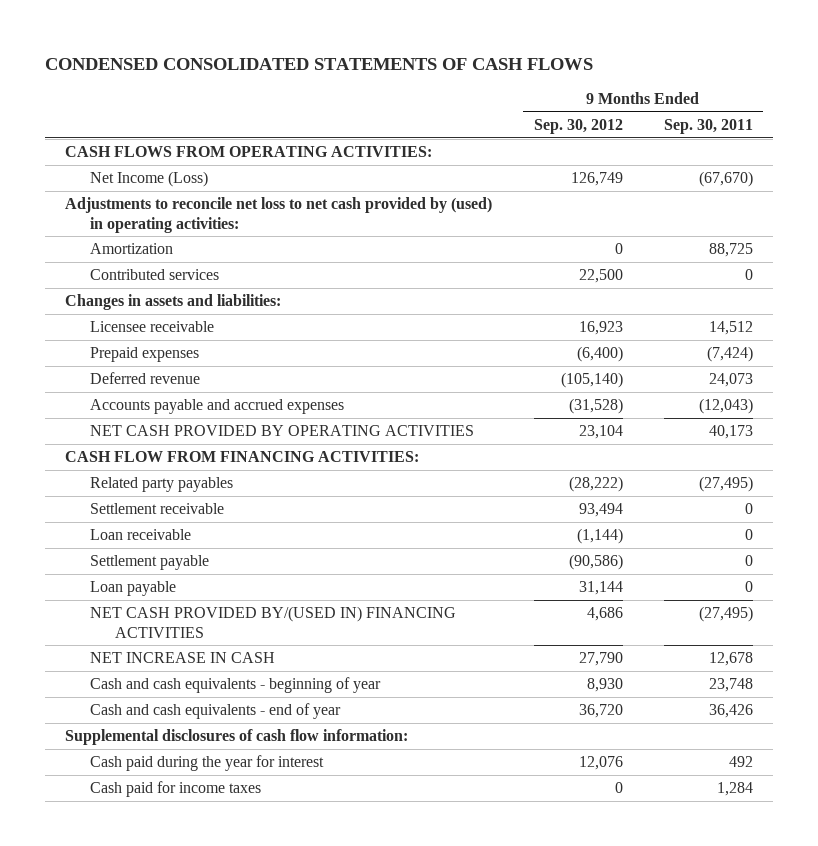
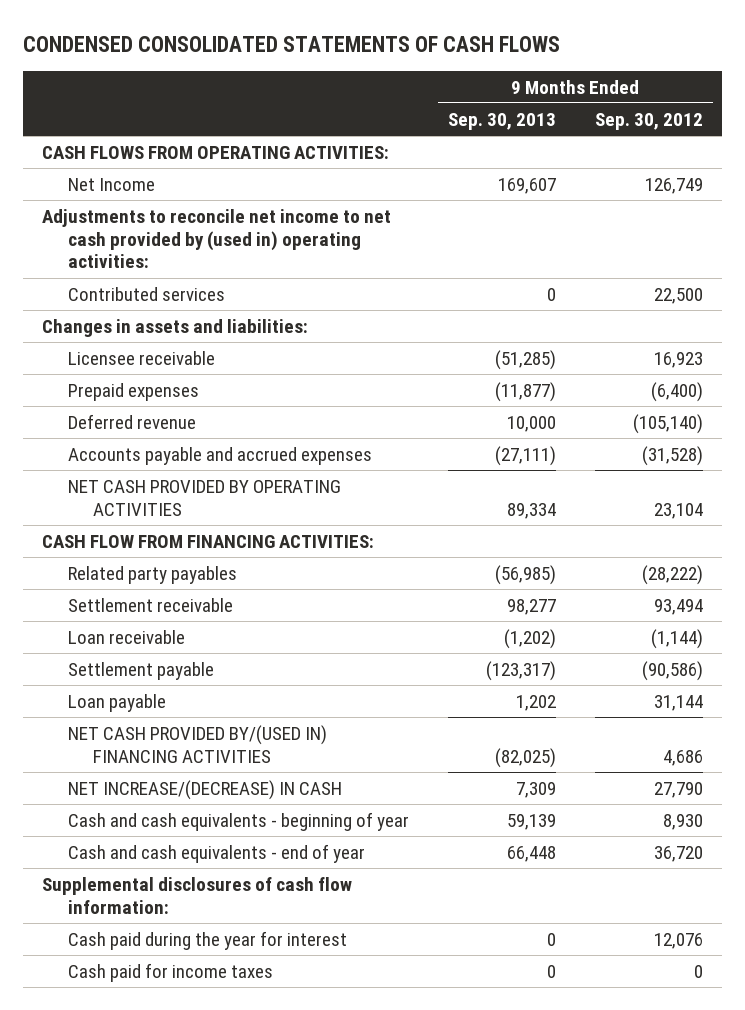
[663,118,753,134] Sep. 30, 2011 -> none
none -> [447,112,556,130] Sep. 30, 2013
[90,243,174,255] Amortization -> none
[90,171,209,188] Net Income (Loss) -> [67,177,155,191] Net Income
[65,197,493,233] Adjustments to reconcile net loss to net cash provided by (used) in operating activities: -> [42,208,392,269] Adjustments to reconcile net income to net cash provided by (used in) operating activities:
[90,652,276,664] NET INCREASE IN CASH -> [67,779,342,800] NET INCREASE/(DECREASE) IN CASH

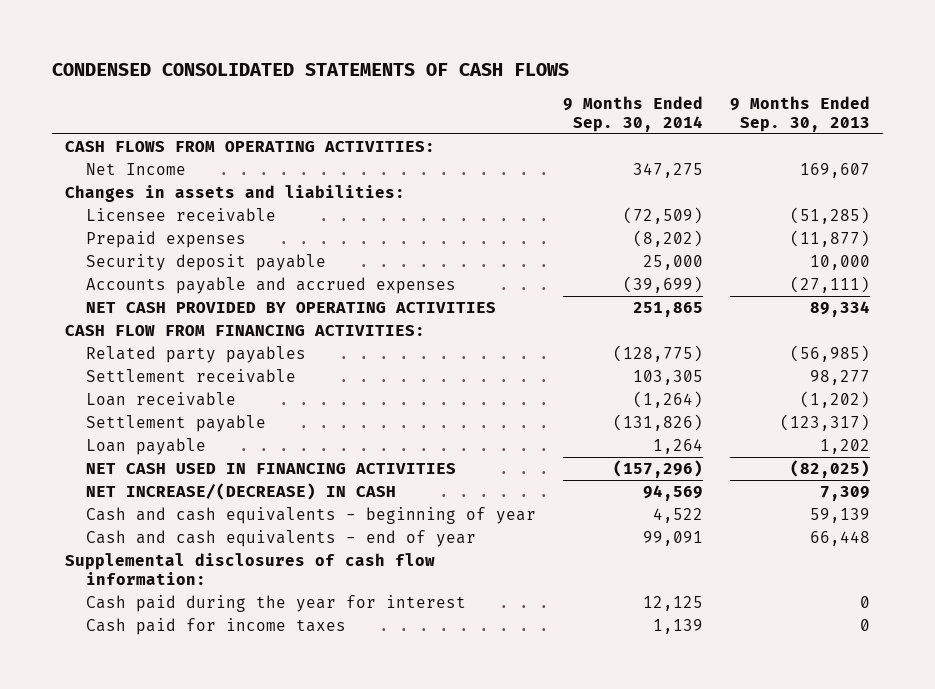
[594,112,703,130] Sep. 30, 2012 -> none
none -> [562,95,703,132] 9 Months Ended Sep. 30, 2014
[42,208,392,269] Adjustments to reconcile net income to net cash provided by (used in) operating activities: -> none
[67,286,225,301] Contributed services -> none
[67,413,196,429] Deferred revenue -> none
none -> [85,254,326,272] Security deposit payable
[67,724,327,763] NET CASH PROVIDED BY/(USED IN) FINANCING ACTIVITIES -> [85,463,456,475] NET CASH USED IN FINANCING ACTIVITIES

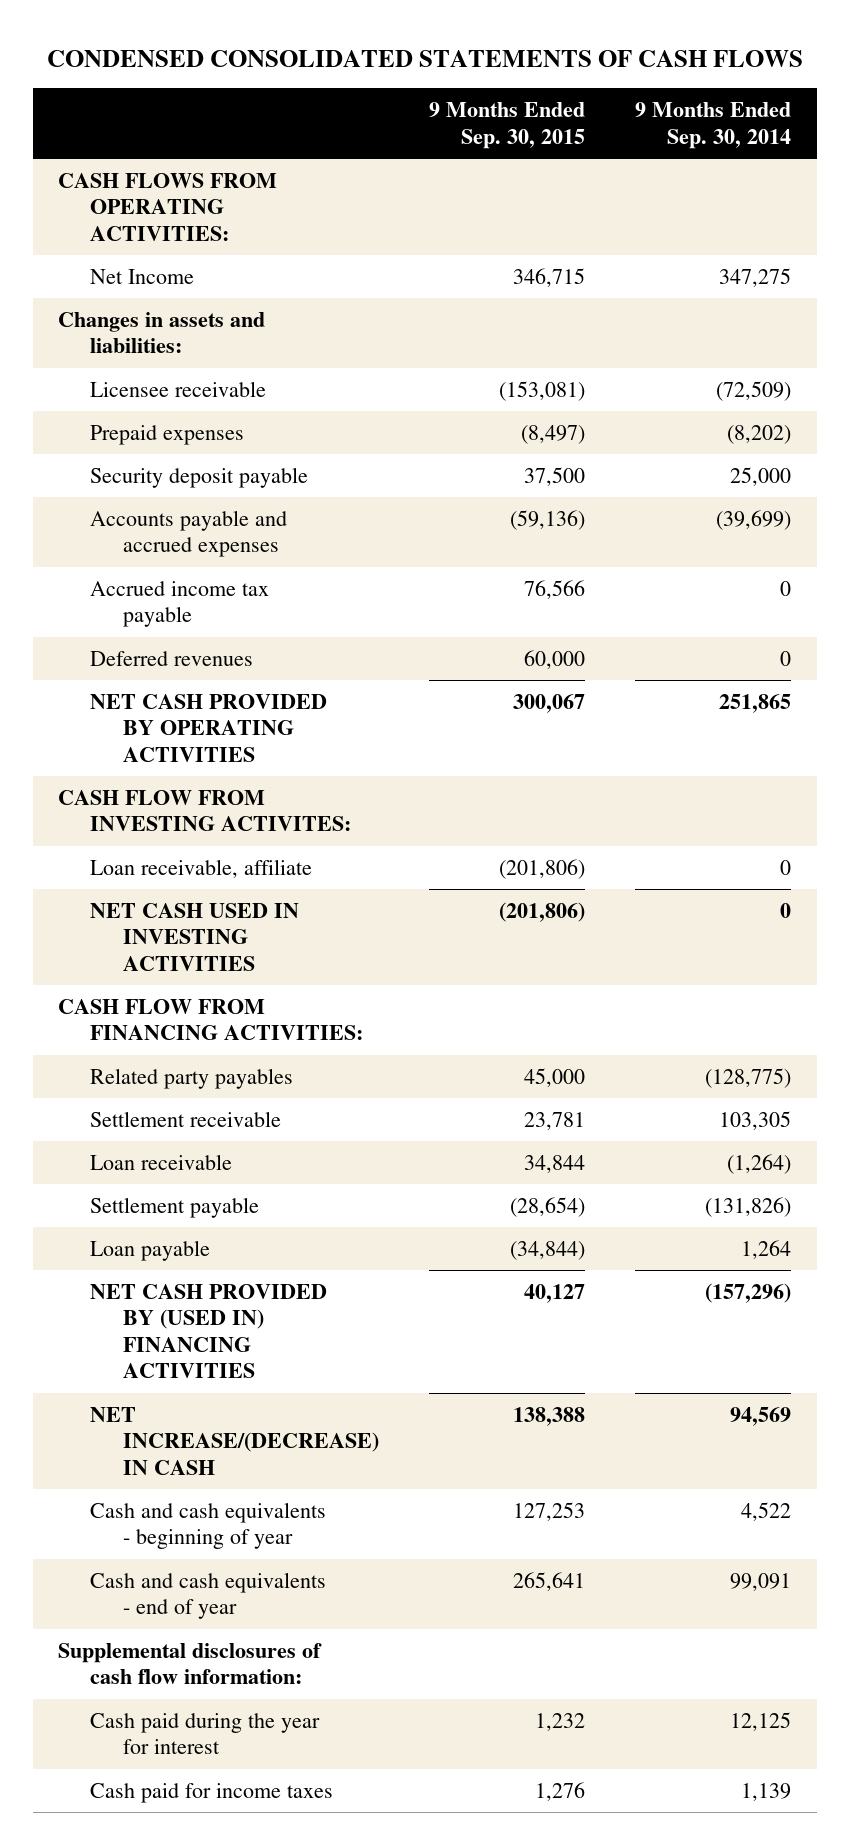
[729,95,870,132] 9 Months Ended Sep. 30, 2013 -> none
none -> [429,102,586,149] 9 Months Ended Sep. 30, 2015
none -> [90,580,270,628] Accrued income tax payable
none -> [90,650,254,666] Deferred revenues
none -> [57,789,352,832] CASH FLOW FROM INVESTING ACTIVITES:
none -> [90,858,313,878] Loan receivable, affiliate
none -> [90,902,300,971] NET CASH USED IN INVESTING ACTIVITIES
[85,463,456,475] NET CASH USED IN FINANCING ACTIVITIES -> [90,1283,328,1379] NET CASH PROVIDED BY (USED IN) FINANCING ACTIVITIES

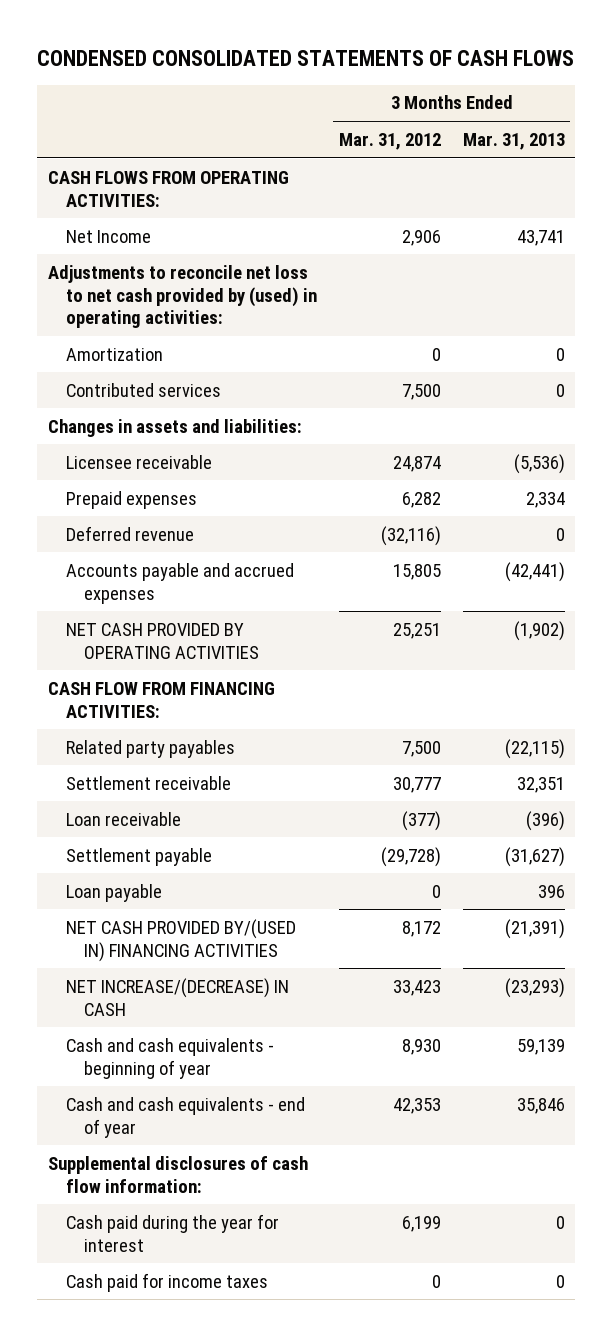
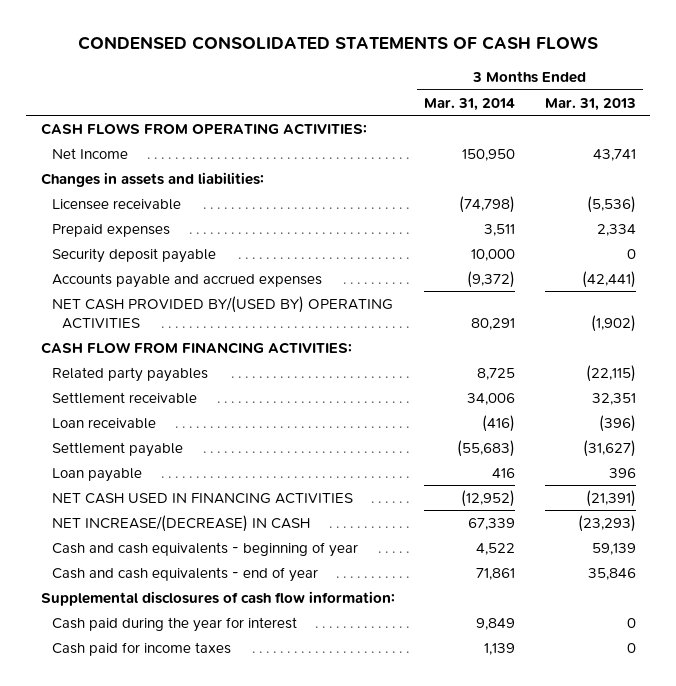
[338,132,441,150] Mar. 31, 2012 -> none
none -> [424,97,516,111] Mar. 31, 2014
[48,264,317,329] Adjustments to reconcile net loss to net cash provided by (used) in operating activities: -> none
[65,347,163,361] Amortization -> none
[65,382,221,397] Contributed services -> none
[65,525,194,541] Deferred revenue -> none
none -> [51,247,216,263] Security deposit payable
[65,622,259,659] NET CASH PROVIDED BY OPERATING ACTIVITIES -> [51,295,393,329] NET CASH PROVIDED BY/(USED BY) OPERATING ACTIVITIES
[65,918,296,962] NET CASH PROVIDED BY/(USED IN) FINANCING ACTIVITIES -> [51,492,353,504] NET CASH USED IN FINANCING ACTIVITIES

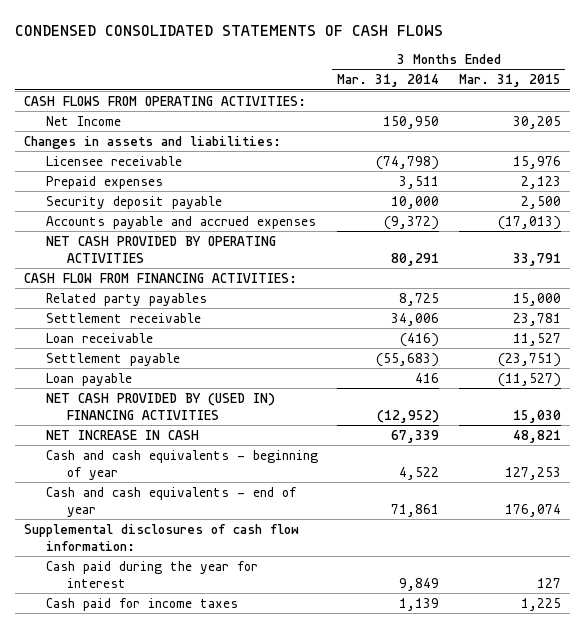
[544,97,636,111] Mar. 31, 2013 -> none
none -> [458,74,561,88] Mar. 31, 2015
[51,295,393,329] NET CASH PROVIDED BY/(USED BY) OPERATING ACTIVITIES -> [45,235,276,263] NET CASH PROVIDED BY OPERATING ACTIVITIES
[51,492,353,504] NET CASH USED IN FINANCING ACTIVITIES -> [45,392,275,420] NET CASH PROVIDED BY (USED IN) FINANCING ACTIVITIES
[51,514,310,532] NET INCREASE/(DECREASE) IN CASH -> [45,429,199,440] NET INCREASE IN CASH

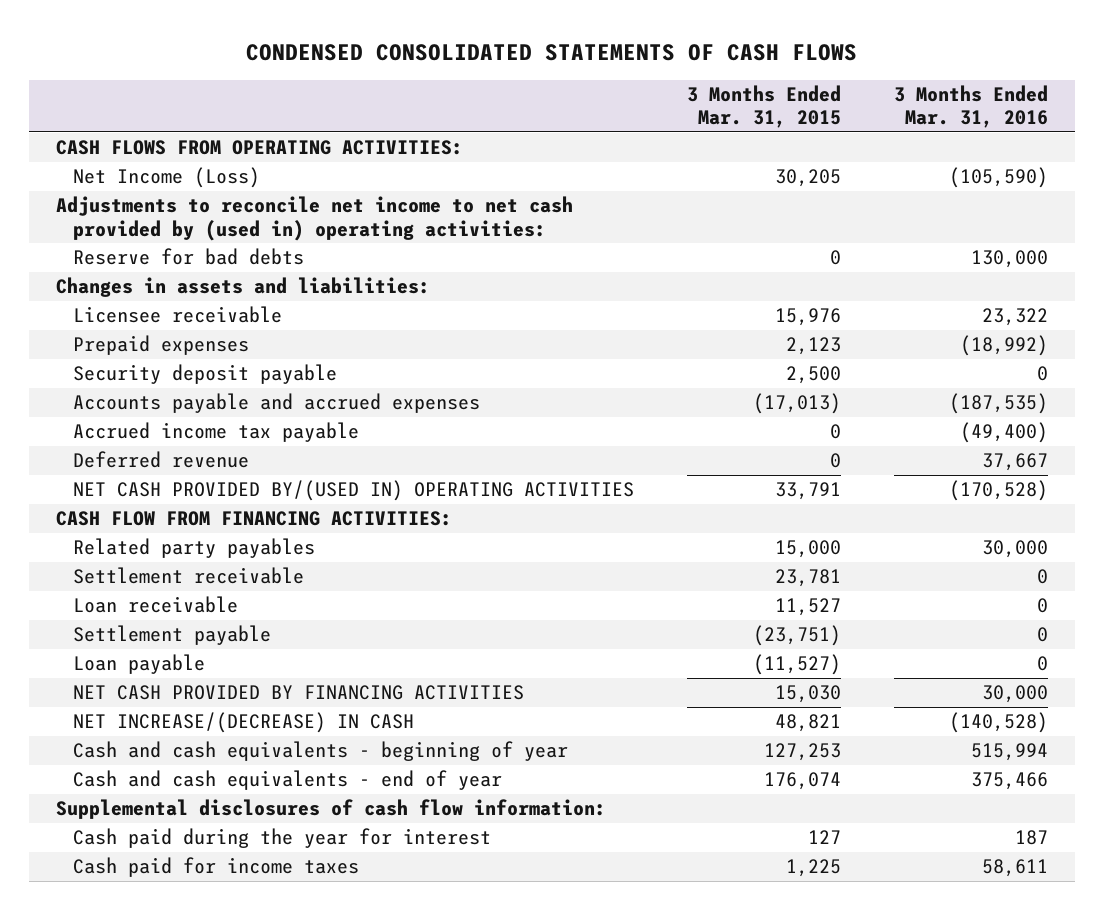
[337,74,440,88] Mar. 31, 2014 -> none
none -> [894,84,1049,129] 3 Months Ended Mar. 31, 2016
[45,115,121,126] Net Income -> [73,167,261,189] Net Income (Loss)
none -> [55,196,573,241] Adjustments to reconcile net income to net cash provided by (used in) operating activities:
none -> [73,248,305,266] Reserve for bad debts
none -> [73,422,360,443] Accrued income tax payable
none -> [73,451,250,469] Deferred revenue
[45,235,276,263] NET CASH PROVIDED BY OPERATING ACTIVITIES -> [73,480,635,502] NET CASH PROVIDED BY/(USED IN) OPERATING ACTIVITIES
[45,392,275,420] NET CASH PROVIDED BY (USED IN) FINANCING ACTIVITIES -> [73,685,525,701] NET CASH PROVIDED BY FINANCING ACTIVITIES
[45,429,199,440] NET INCREASE IN CASH -> [73,712,415,734] NET INCREASE/(DECREASE) IN CASH

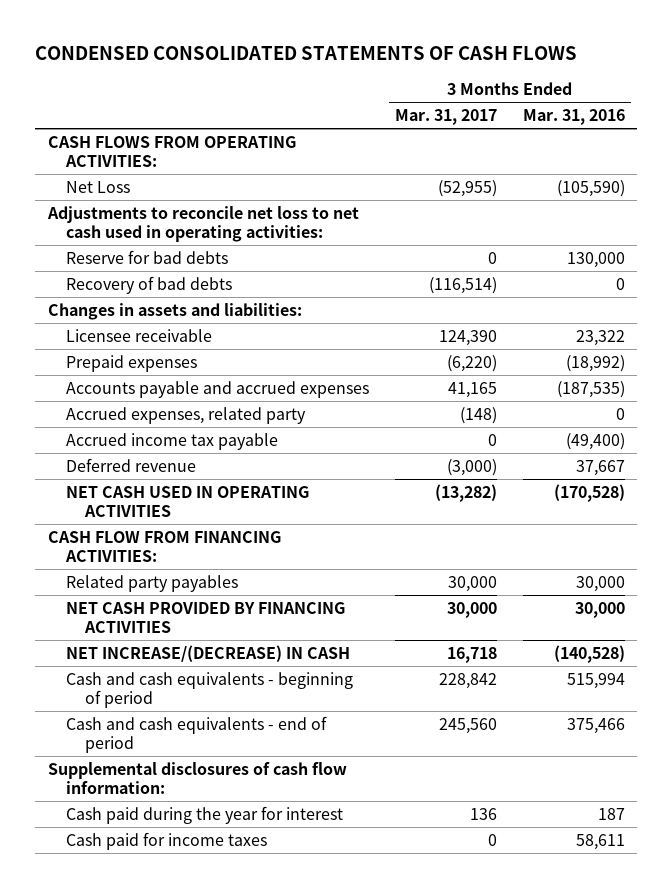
[687,84,842,129] 3 Months Ended Mar. 31, 2015 -> none
none -> [395,109,498,126] Mar. 31, 2017
[73,167,261,189] Net Income (Loss) -> [66,180,131,193] Net Loss
[55,196,573,241] Adjustments to reconcile net income to net cash provided by (used in) operating activities: -> [46,205,359,243] Adjustments to reconcile net loss to net cash used in operating activities:
none -> [66,275,233,294] Recovery of bad debts
[73,364,338,385] Security deposit payable -> none
none -> [66,406,307,424] Accrued expenses, related party
[73,480,635,502] NET CASH PROVIDED BY/(USED IN) OPERATING ACTIVITIES -> [66,485,310,518] NET CASH USED IN OPERATING ACTIVITIES
[73,567,305,585] Settlement receivable -> none
[73,596,239,614] Loan receivable -> none
[73,625,272,646] Settlement payable -> none
[73,654,206,675] Loan payable -> none
[73,741,569,762] Cash and cash equivalents - beginning of year -> [66,671,354,709] Cash and cash equivalents - beginning of period
[73,770,503,791] Cash and cash equivalents - end of year -> [66,715,328,754] Cash and cash equivalents - end of period

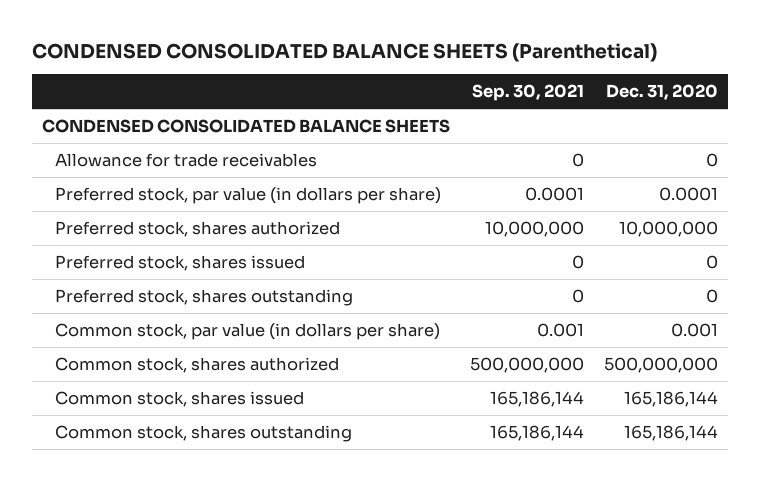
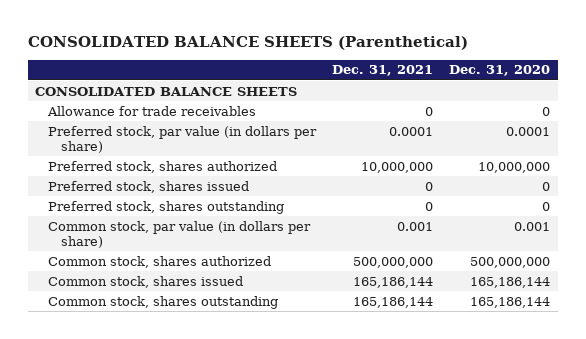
[32,42,658,62] CONDENSED CONSOLIDATED BALANCE SHEETS (Parenthetical) -> [27,36,468,51] CONSOLIDATED BALANCE SHEETS (Parenthetical)
[472,84,585,102] Sep. 30, 2021 -> none
none -> [332,65,434,77] Dec. 31, 2021
[42,119,451,134] CONDENSED CONSOLIDATED BALANCE SHEETS -> [35,86,298,96] CONSOLIDATED BALANCE SHEETS

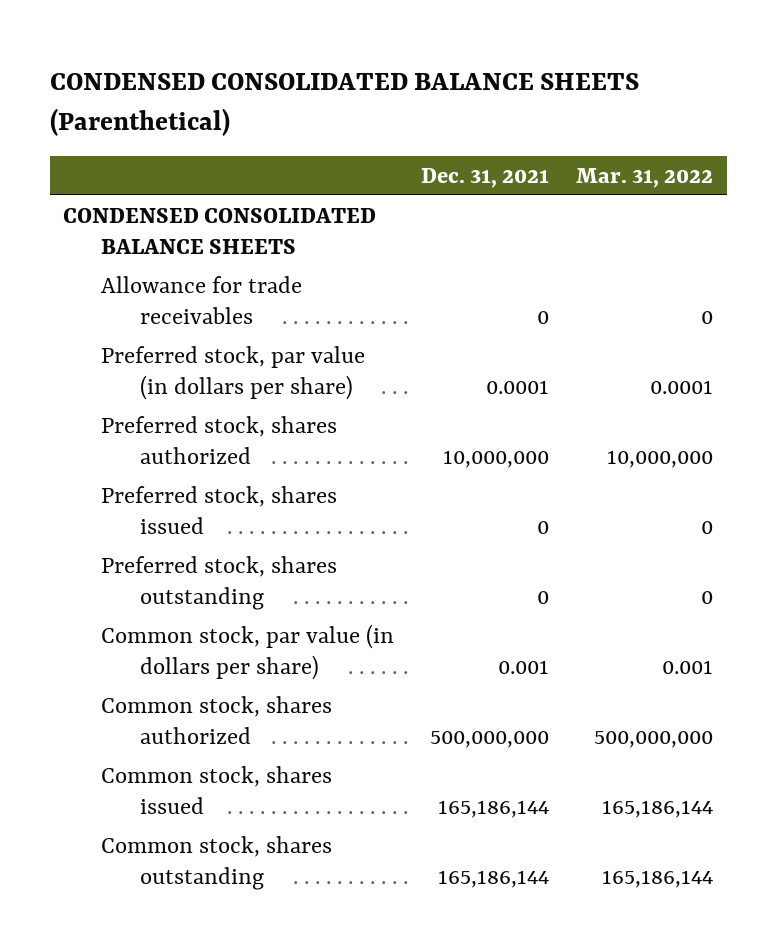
[27,36,468,51] CONSOLIDATED BALANCE SHEETS (Parenthetical) -> [49,72,639,136] CONDENSED CONSOLIDATED BALANCE SHEETS (Parenthetical)
[449,65,551,77] Dec. 31, 2020 -> none
none -> [576,167,714,188] Mar. 31, 2022
[35,86,298,96] CONSOLIDATED BALANCE SHEETS -> [63,207,377,255] CONDENSED CONSOLIDATED BALANCE SHEETS

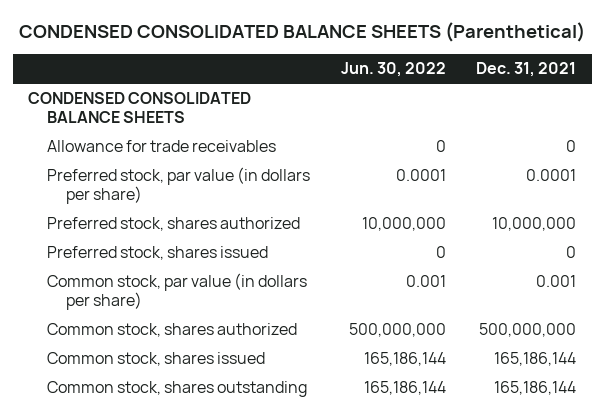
[576,167,714,188] Mar. 31, 2022 -> none
none -> [340,62,446,78] Jun. 30, 2022
[101,555,338,611] Preferred stock, shares outstanding -> none

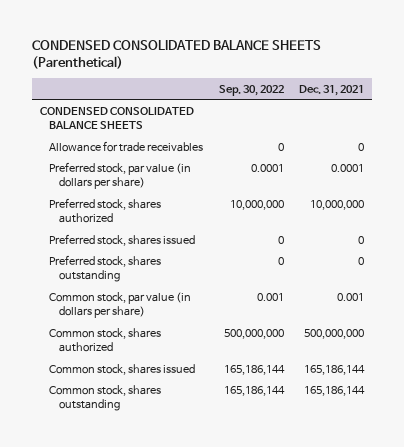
[340,62,446,78] Jun. 30, 2022 -> none
none -> [218,84,284,96] Sep. 30, 2022
none -> [49,254,162,282] Preferred stock, shares outstanding

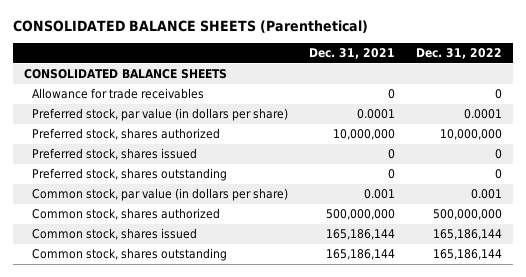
[32,39,322,69] CONDENSED CONSOLIDATED BALANCE SHEETS (Parenthetical) -> [13,20,369,34] CONSOLIDATED BALANCE SHEETS (Parenthetical)
[218,84,284,96] Sep. 30, 2022 -> none
none -> [416,48,503,60] Dec. 31, 2022
[40,106,195,129] CONDENSED CONSOLIDATED BALANCE SHEETS -> [23,69,227,80] CONSOLIDATED BALANCE SHEETS

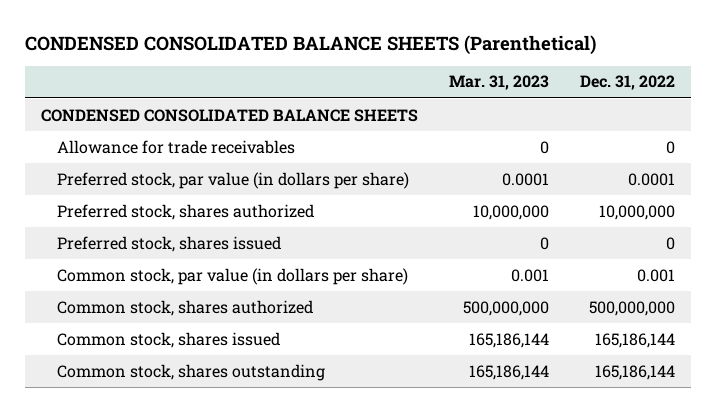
[13,20,369,34] CONSOLIDATED BALANCE SHEETS (Parenthetical) -> [24,34,596,55] CONDENSED CONSOLIDATED BALANCE SHEETS (Parenthetical)
[309,48,396,60] Dec. 31, 2021 -> none
none -> [448,75,549,91] Mar. 31, 2023
[23,69,227,80] CONSOLIDATED BALANCE SHEETS -> [40,108,418,122] CONDENSED CONSOLIDATED BALANCE SHEETS
[32,168,228,182] Preferred stock, shares outstanding -> none

